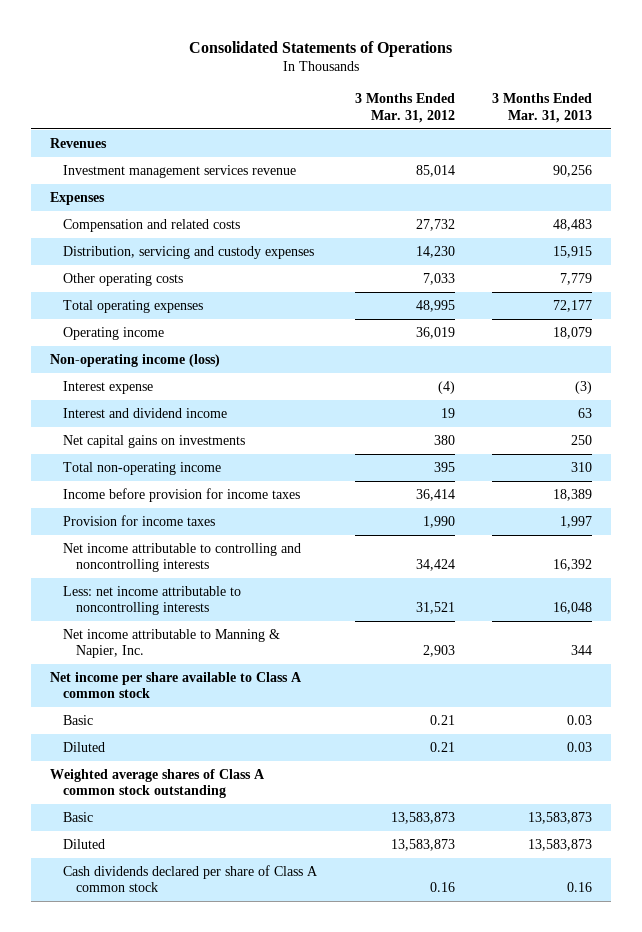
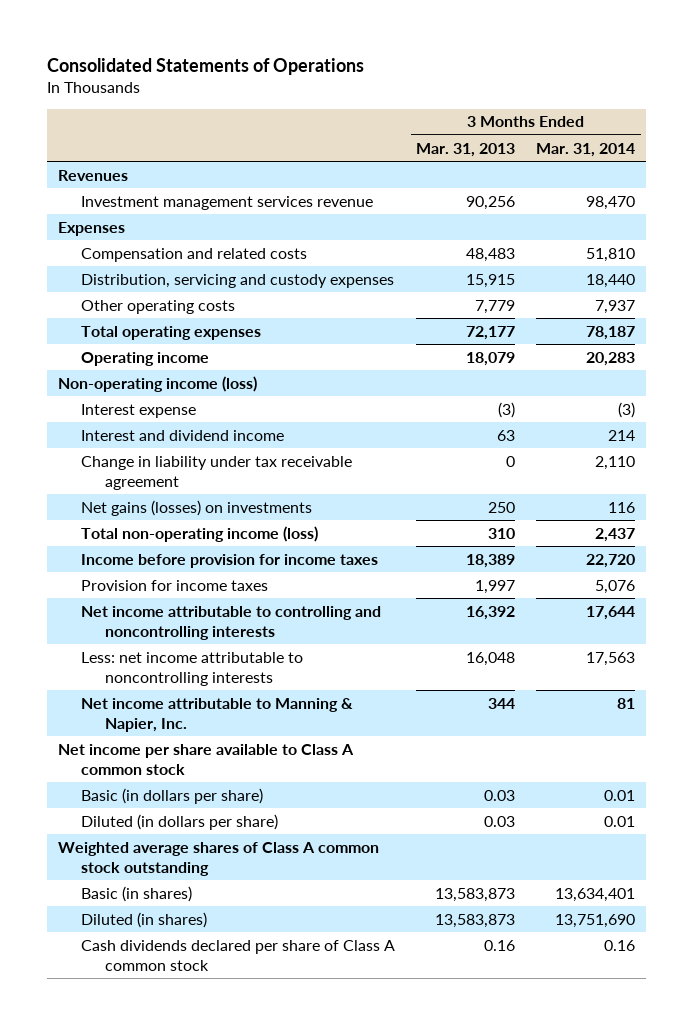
[354,93,455,123] 3 Months Ended Mar. 31, 2012 -> none
none -> [536,142,636,157] Mar. 31, 2014
none -> [81,455,353,490] Change in liability under tax receivable agreement
[62,434,245,448] Net capital gains on investments -> [81,499,313,516] Net gains (losses) on investments
[62,461,221,475] Total non-operating income -> [81,525,319,542] Total non-operating income (loss)
[62,714,93,725] Basic -> [81,787,264,804] Basic (in dollars per share)
[62,741,105,752] Diluted -> [81,813,279,830] Diluted (in dollars per share)
[62,811,93,822] Basic -> [81,885,193,902] Basic (in shares)
[62,838,105,849] Diluted -> [81,911,208,928] Diluted (in shares)

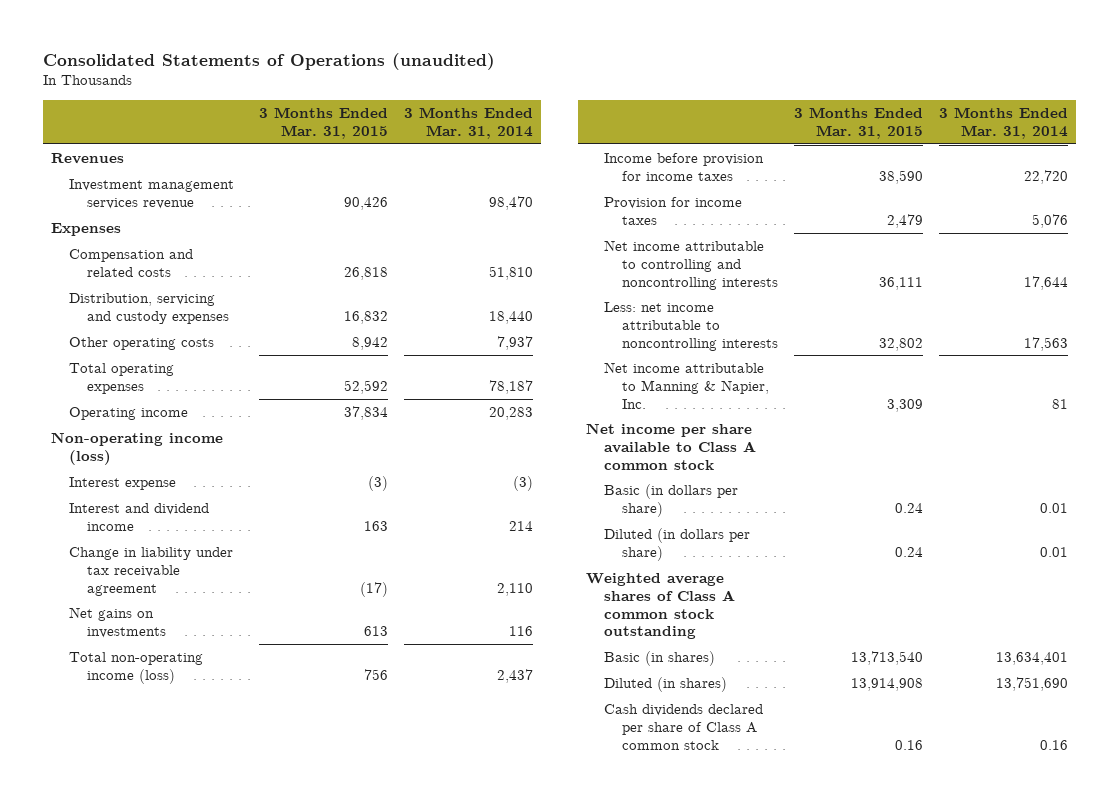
[47,57,365,75] Consolidated Statements of Operations -> [42,52,495,70] Consolidated Statements of Operations (unaudited)
[416,142,516,157] Mar. 31, 2013 -> none
none -> [258,107,388,139] 3 Months Ended Mar. 31, 2015
[81,499,313,516] Net gains (losses) on investments -> [68,606,166,638] Net gains on investments

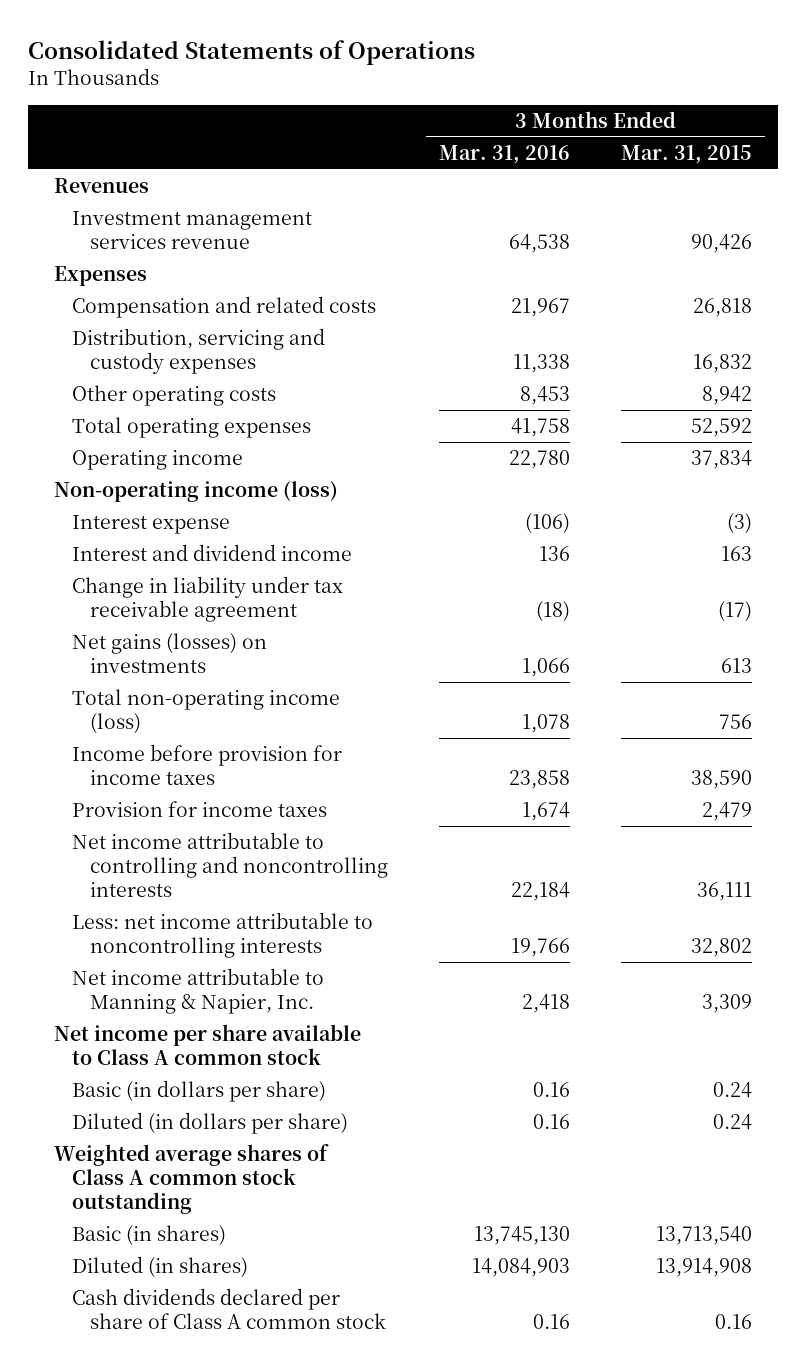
[42,52,495,70] Consolidated Statements of Operations (unaudited) -> [28,39,476,65] Consolidated Statements of Operations
[404,107,534,139] 3 Months Ended Mar. 31, 2014 -> none
none -> [439,144,571,164] Mar. 31, 2016
[68,606,166,638] Net gains on investments -> [72,633,268,674] Net gains (losses) on investments

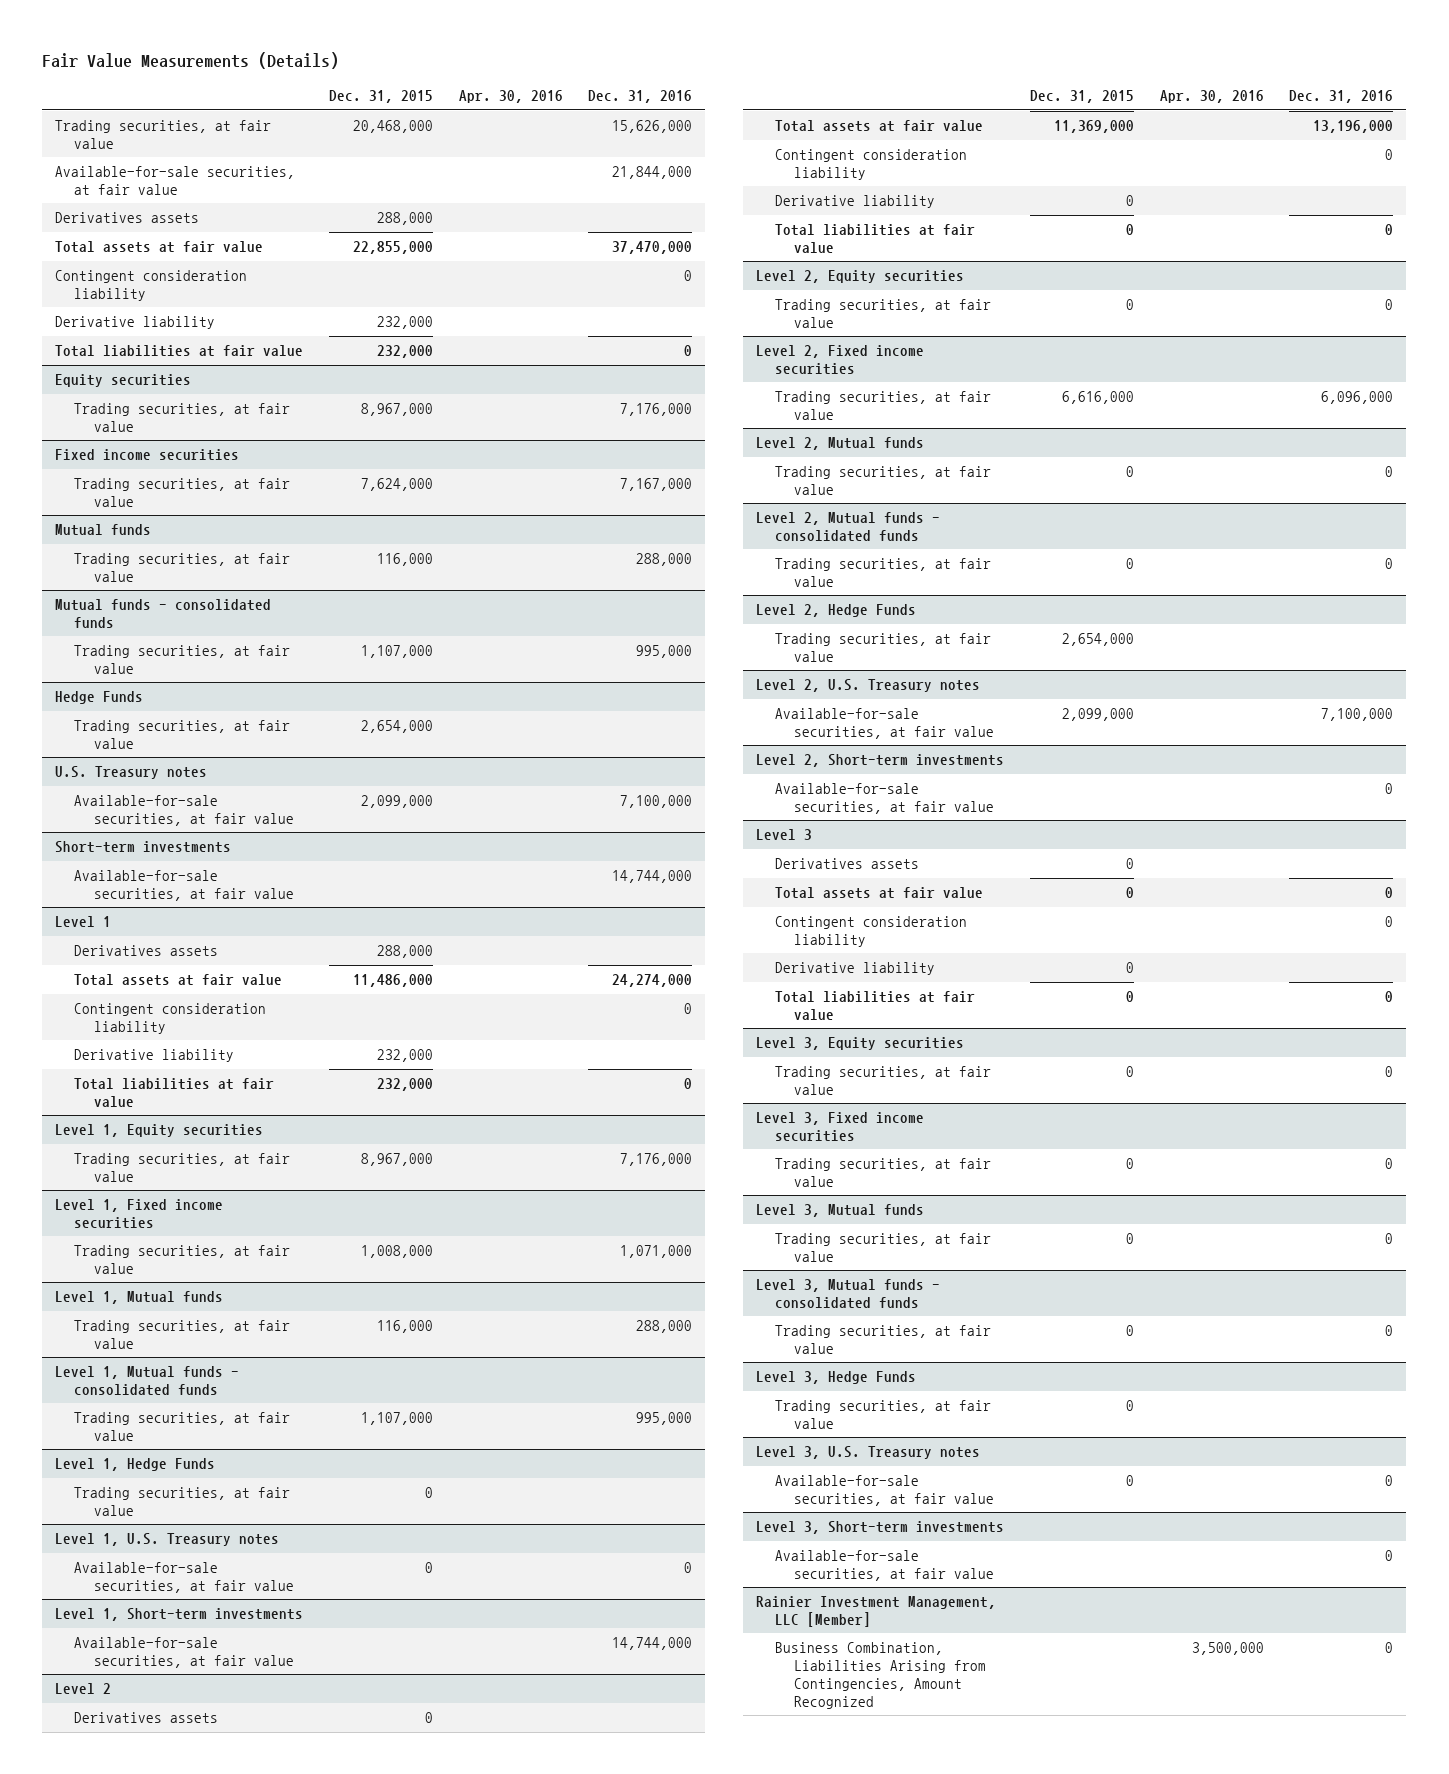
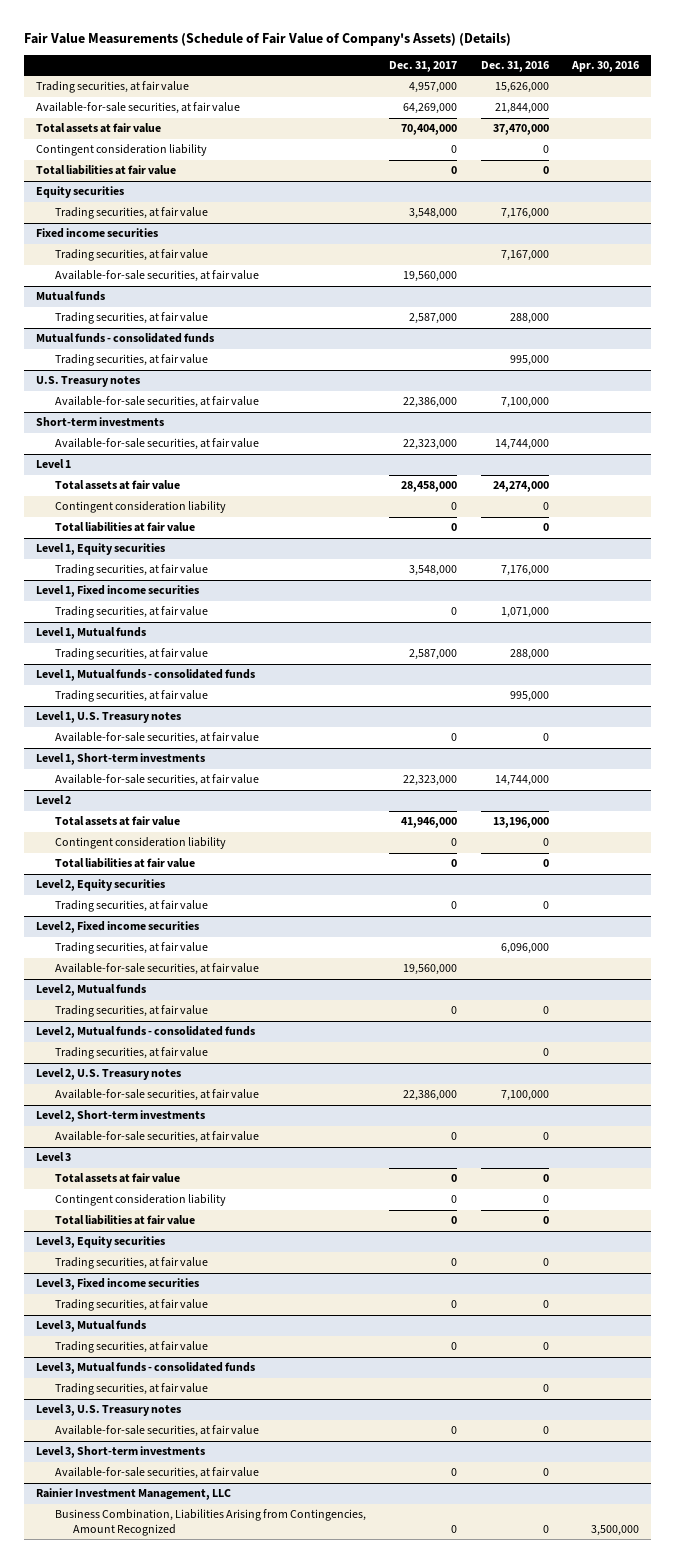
[42,52,340,70] Fair Value Measurements (Details) -> [23,31,511,46] Fair Value Measurements (Schedule of Fair Value of Company's Assets) (Details)
[329,90,434,104] Dec. 31, 2015 -> none
none -> [389,61,458,73] Dec. 31, 2017
[55,212,200,224] Derivatives assets -> none
[55,316,216,330] Derivative liability -> none
none -> [54,270,259,283] Available-for-sale securities, at fair value
[55,691,144,705] Hedge Funds -> none
[74,720,291,749] Trading securities, at fair value -> none
[74,945,219,957] Derivatives assets -> none
[74,1049,235,1063] Derivative liability -> none
[55,1458,216,1472] Level 1, Hedge Funds -> none
[74,1487,291,1516] Trading securities, at fair value -> none
[74,1712,219,1724] Derivatives assets -> none
[775,195,936,209] Derivative liability -> none
none -> [54,963,259,976] Available-for-sale securities, at fair value
[756,604,917,618] Level 2, Hedge Funds -> none
[775,633,992,662] Trading securities, at fair value -> none
[775,858,920,870] Derivatives assets -> none
[775,962,936,976] Derivative liability -> none
[756,1371,917,1385] Level 3, Hedge Funds -> none
[775,1400,992,1429] Trading securities, at fair value -> none
[756,1596,997,1627] Rainier Investment Management, LLC [Member] -> [35,1488,231,1501] Rainier Investment Management, LLC

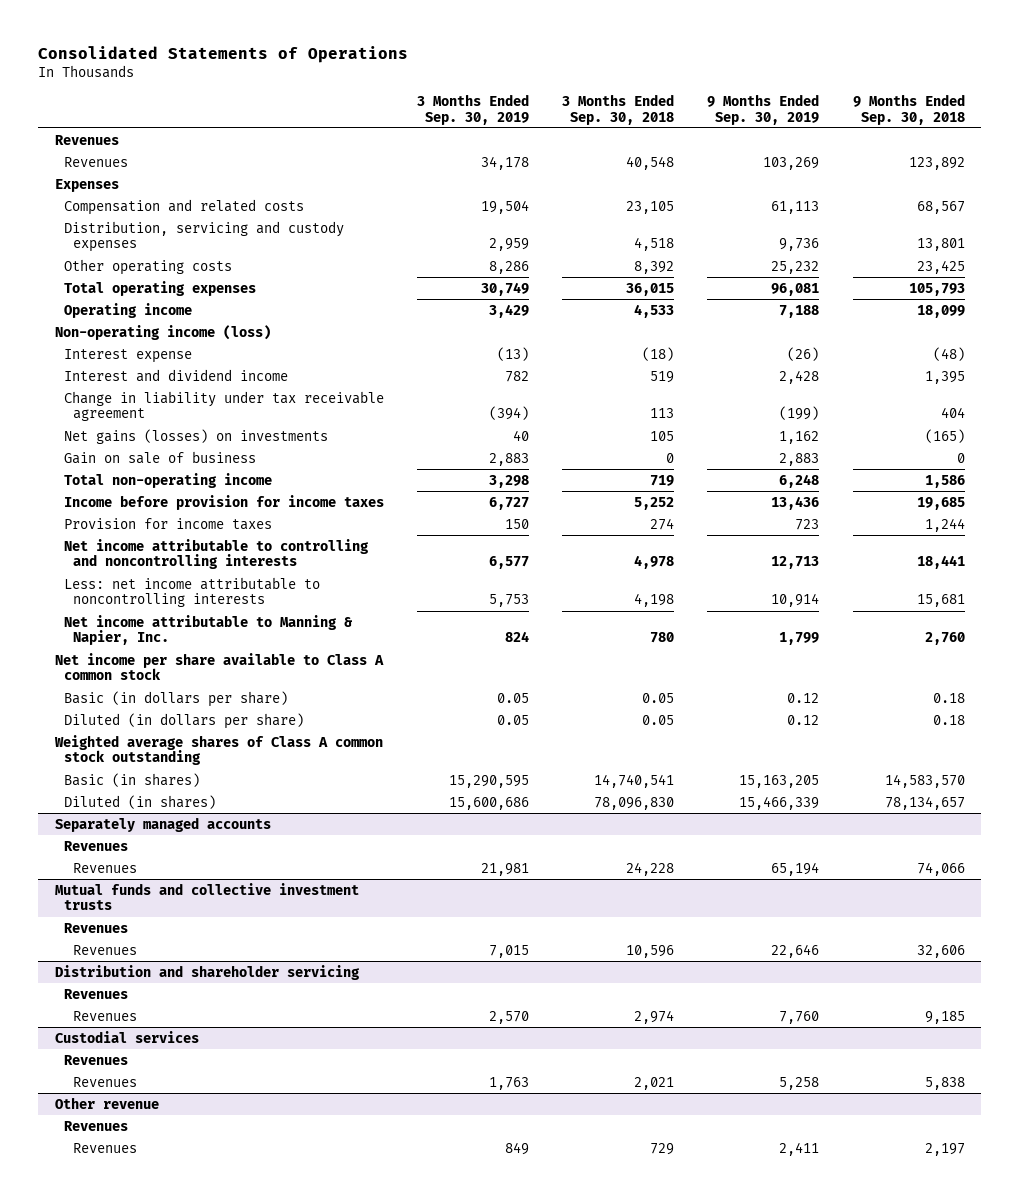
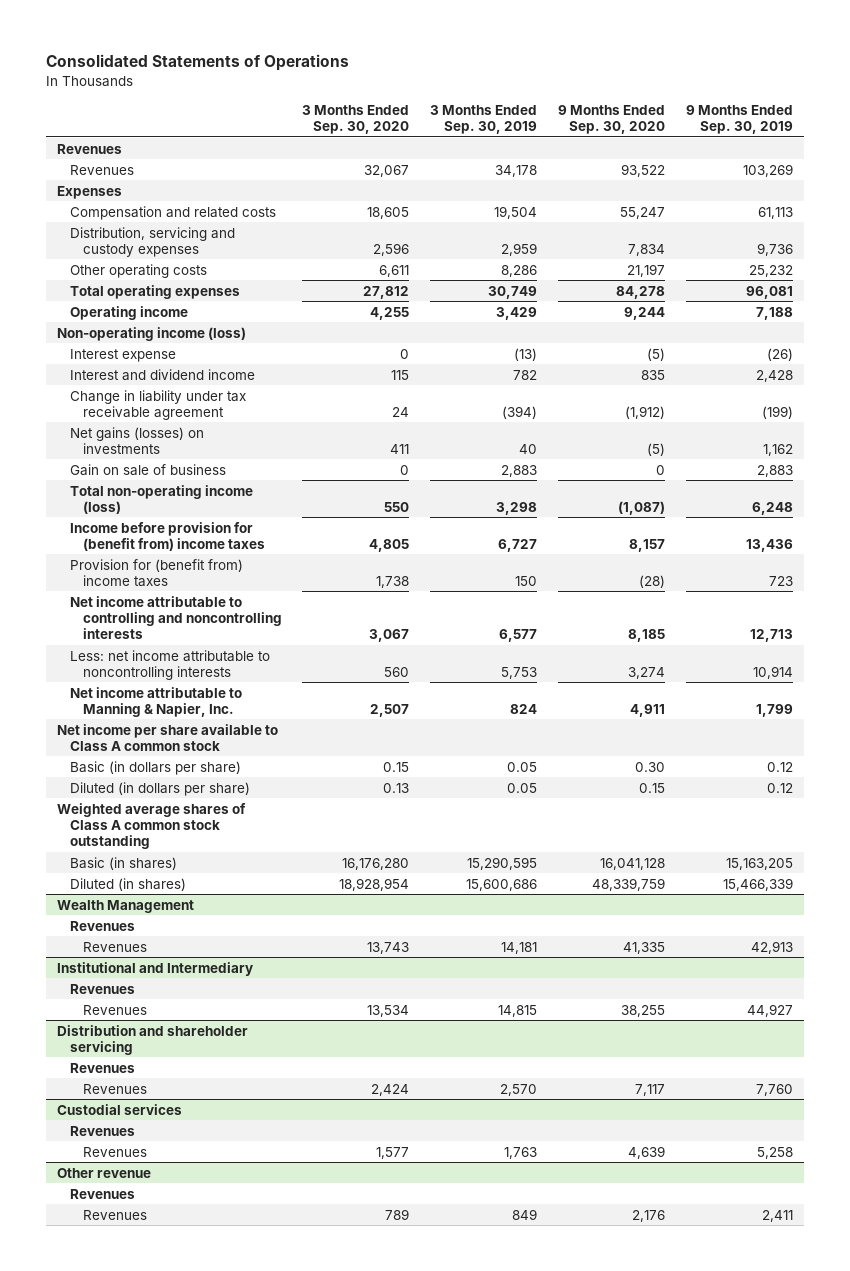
[562,93,675,125] 3 Months Ended Sep. 30, 2018 -> none
[852,93,965,125] 9 Months Ended Sep. 30, 2018 -> none
none -> [302,105,410,135] 3 Months Ended Sep. 30, 2020
none -> [558,105,666,135] 9 Months Ended Sep. 30, 2020
[64,472,273,488] Total non-operating income -> [69,484,253,514] Total non-operating income (loss)
[64,494,385,510] Income before provision for income taxes -> [69,521,265,551] Income before provision for (benefit from) income taxes
[64,517,273,530] Provision for income taxes -> [69,558,243,587] Provision for (benefit from) income taxes
[54,816,271,832] Separately managed accounts -> [56,899,194,913] Wealth Management
[481,862,530,876] 21,981 -> [501,941,538,954] 14,181
[771,861,820,876] 65,194 -> [751,940,794,954] 42,913
[54,882,359,911] Mutual funds and collective investment trusts -> [56,961,253,976] Institutional and Intermediary
[489,944,530,958] 7,015 -> [498,1004,538,1017] 14,815
[771,943,820,958] 22,646 -> [747,1003,794,1017] 44,927

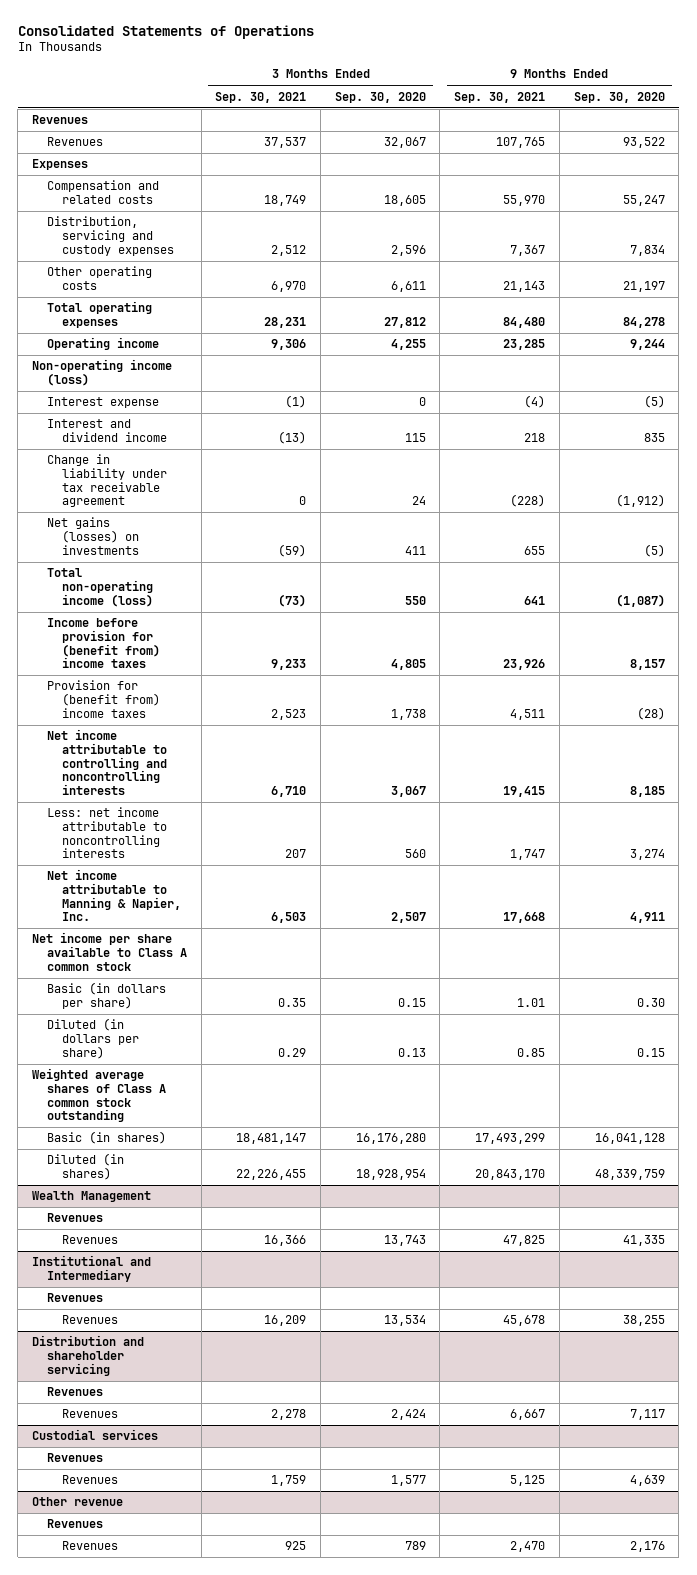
[430,105,538,135] 3 Months Ended Sep. 30, 2019 -> none
[686,105,794,135] 9 Months Ended Sep. 30, 2019 -> none
none -> [215,91,307,103] Sep. 30, 2021
none -> [454,91,546,103] Sep. 30, 2021
[69,463,226,476] Gain on sale of business -> none

